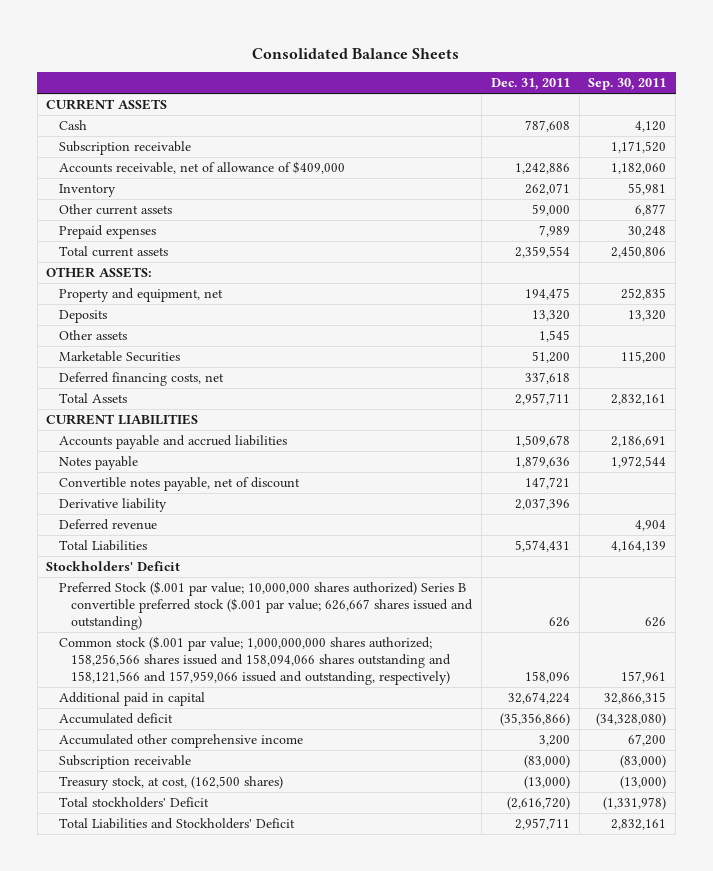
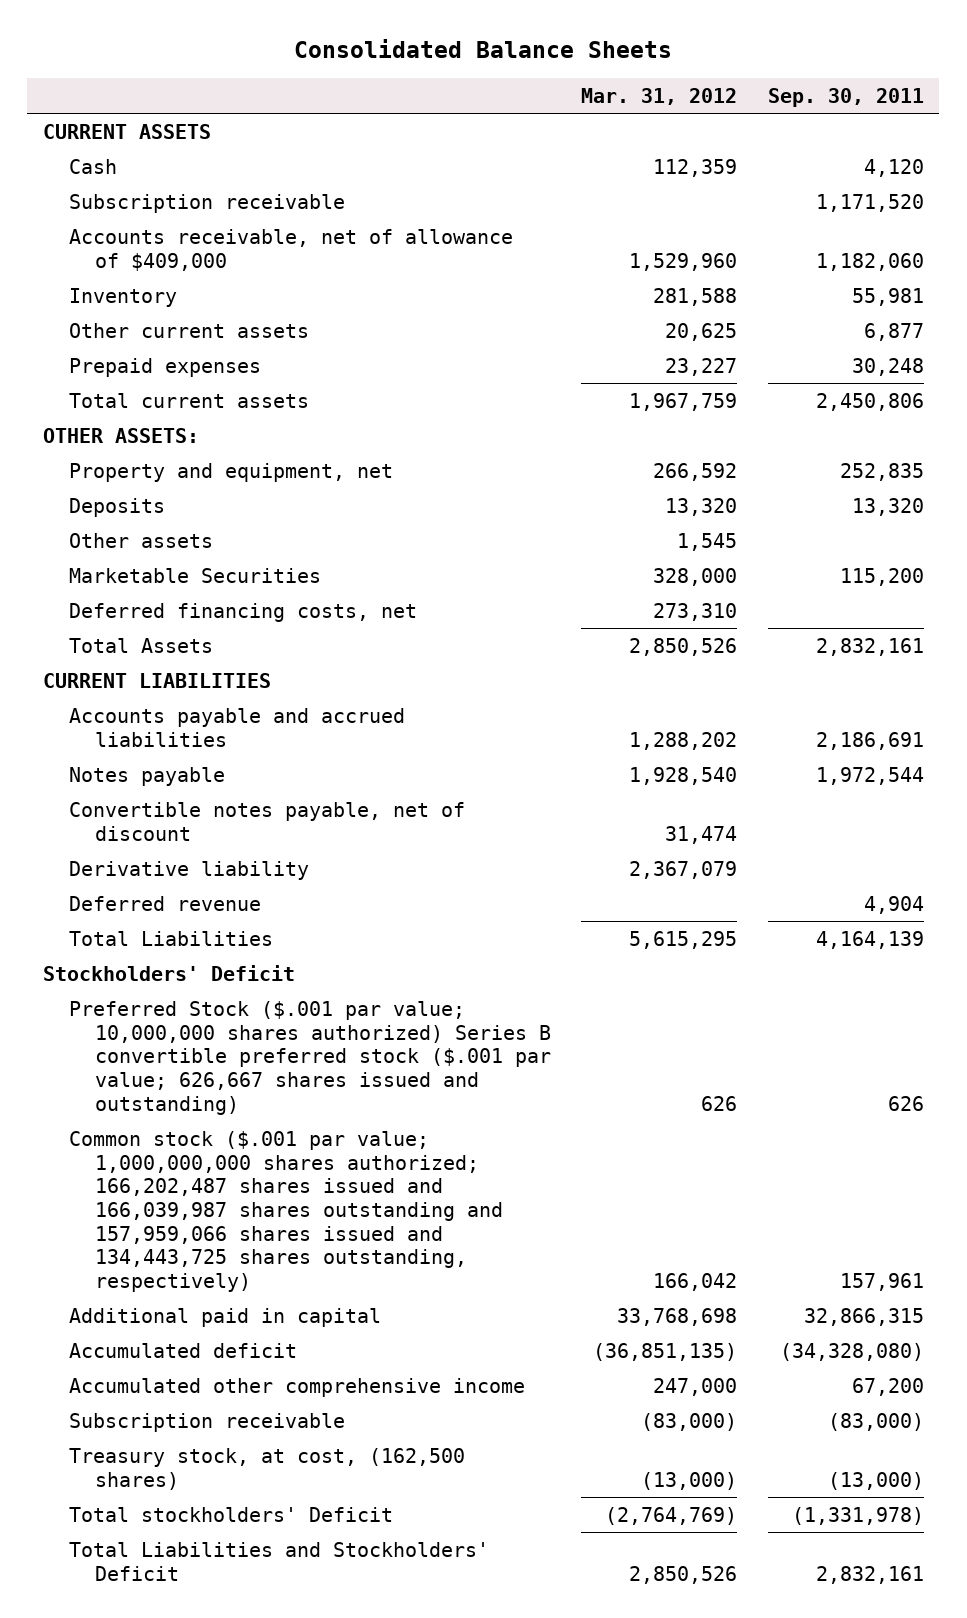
[490,78,570,91] Dec. 31, 2011 -> none
none -> [581,87,738,105] Mar. 31, 2012
[58,635,452,686] Common stock ($.001 par value; 1,000,000,000 shares authorized; 158,256,566 shares issued and 158,094,066 shares outstanding and 158,121,566 and 157,959,066 issued and outstanding, respectively) -> [68,1130,503,1293] Common stock ($.001 par value; 1,000,000,000 shares authorized; 166,202,487 shares issued and 166,039,987 shares outstanding and 157,959,066 shares issued and 134,443,725 shares outstanding, respectively)

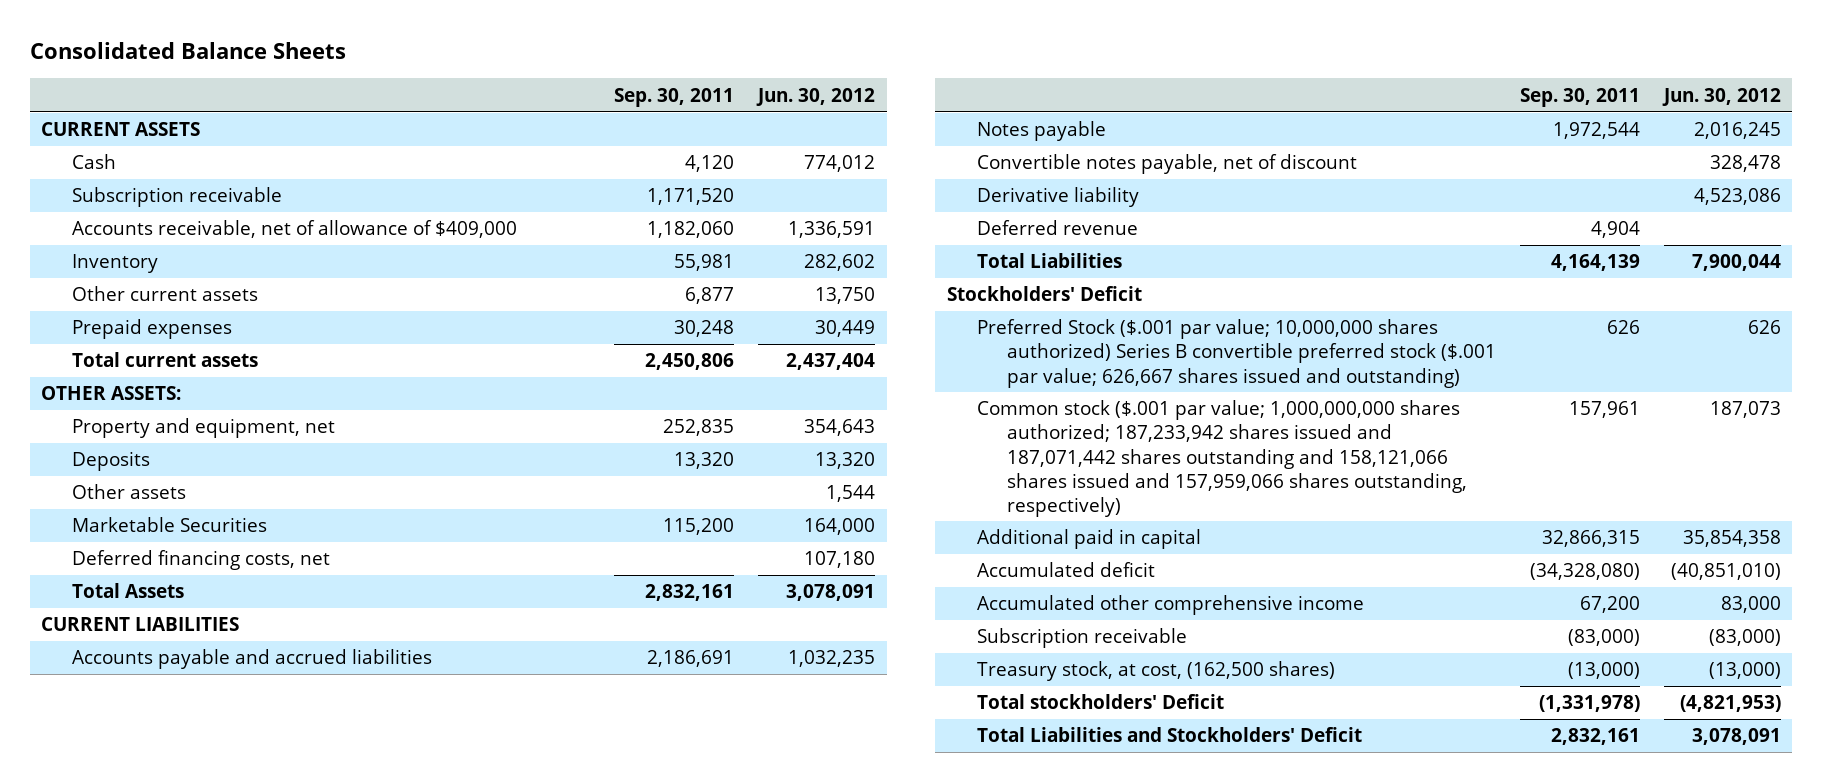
[581,87,738,105] Mar. 31, 2012 -> none
none -> [756,87,876,106] Jun. 30, 2012
[68,1130,503,1293] Common stock ($.001 par value; 1,000,000,000 shares authorized; 166,202,487 shares issued and 166,039,987 shares outstanding and 157,959,066 shares issued and 134,443,725 shares outstanding, respectively) -> [977,400,1468,517] Common stock ($.001 par value; 1,000,000,000 shares authorized; 187,233,942 shares issued and 187,071,442 shares outstanding and 158,121,066 shares issued and 157,959,066 shares outstanding, respectively)

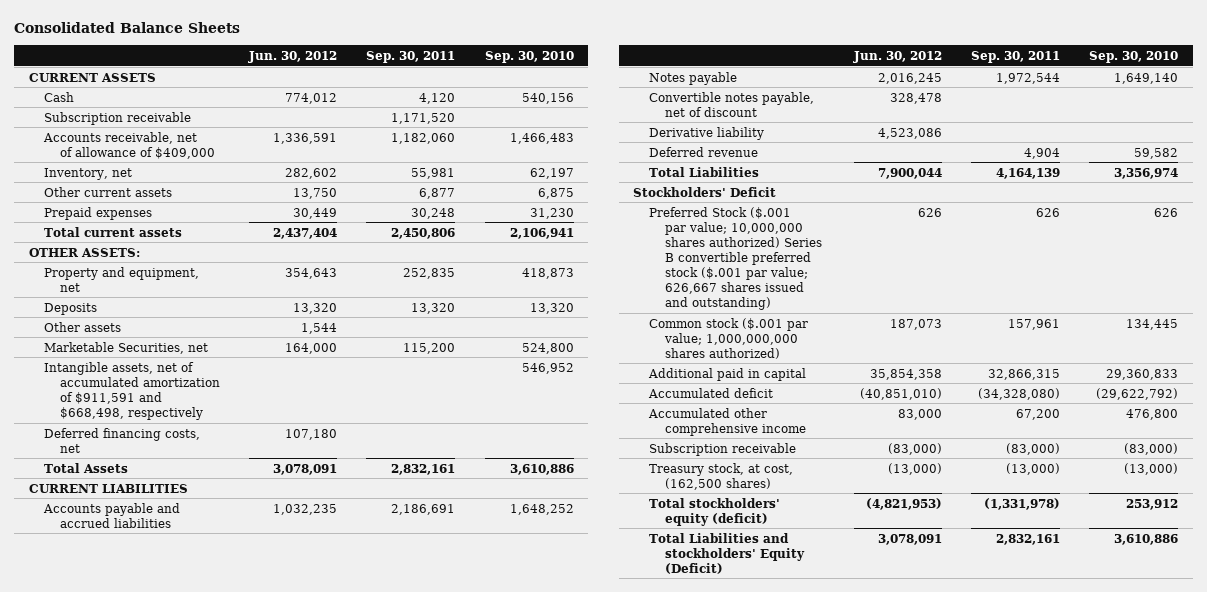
none -> [484,50,574,63] Sep. 30, 2010
[71,254,158,274] Inventory -> [44,167,133,180] Inventory, net
[71,517,267,533] Marketable Securities -> [44,341,209,354] Marketable Securities, net
none -> [44,361,220,420] Intangible assets, net of accumulated amortization of $911,591 and $668,498, respectively
[977,400,1468,517] Common stock ($.001 par value; 1,000,000,000 shares authorized; 187,233,942 shares issued and 187,071,442 shares outstanding and 158,121,066 shares issued and 157,959,066 shares outstanding, respectively) -> [649,317,809,359] Common stock ($.001 par value; 1,000,000,000 shares authorized)
[977,694,1225,710] Total stockholders' Deficit -> [649,497,781,526] Total stockholders' equity (deficit)
[977,727,1363,743] Total Liabilities and Stockholders' Deficit -> [649,532,805,574] Total Liabilities and stockholders' Equity (Deficit)

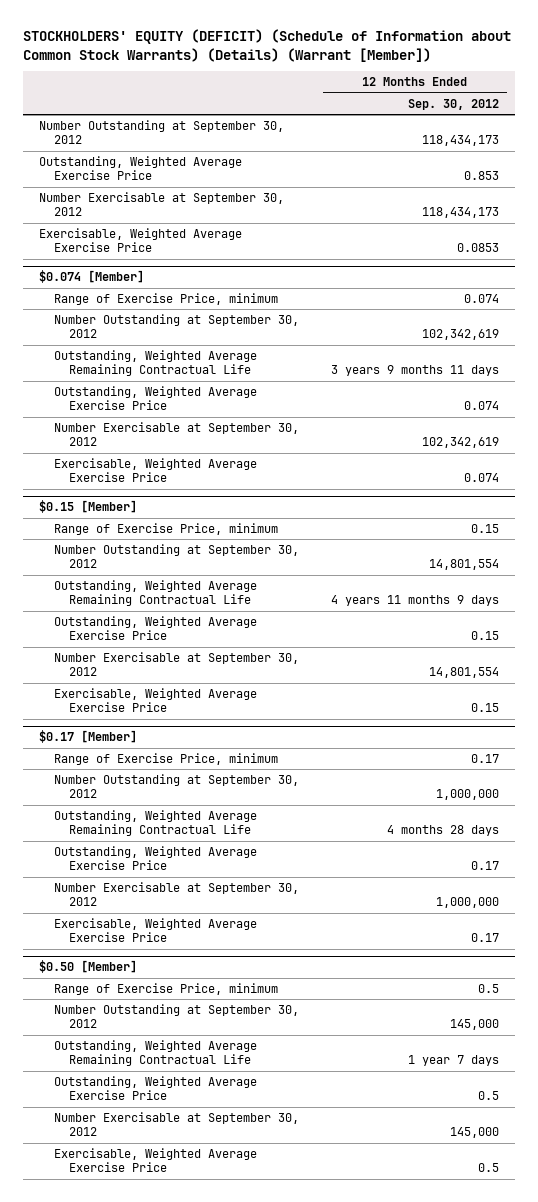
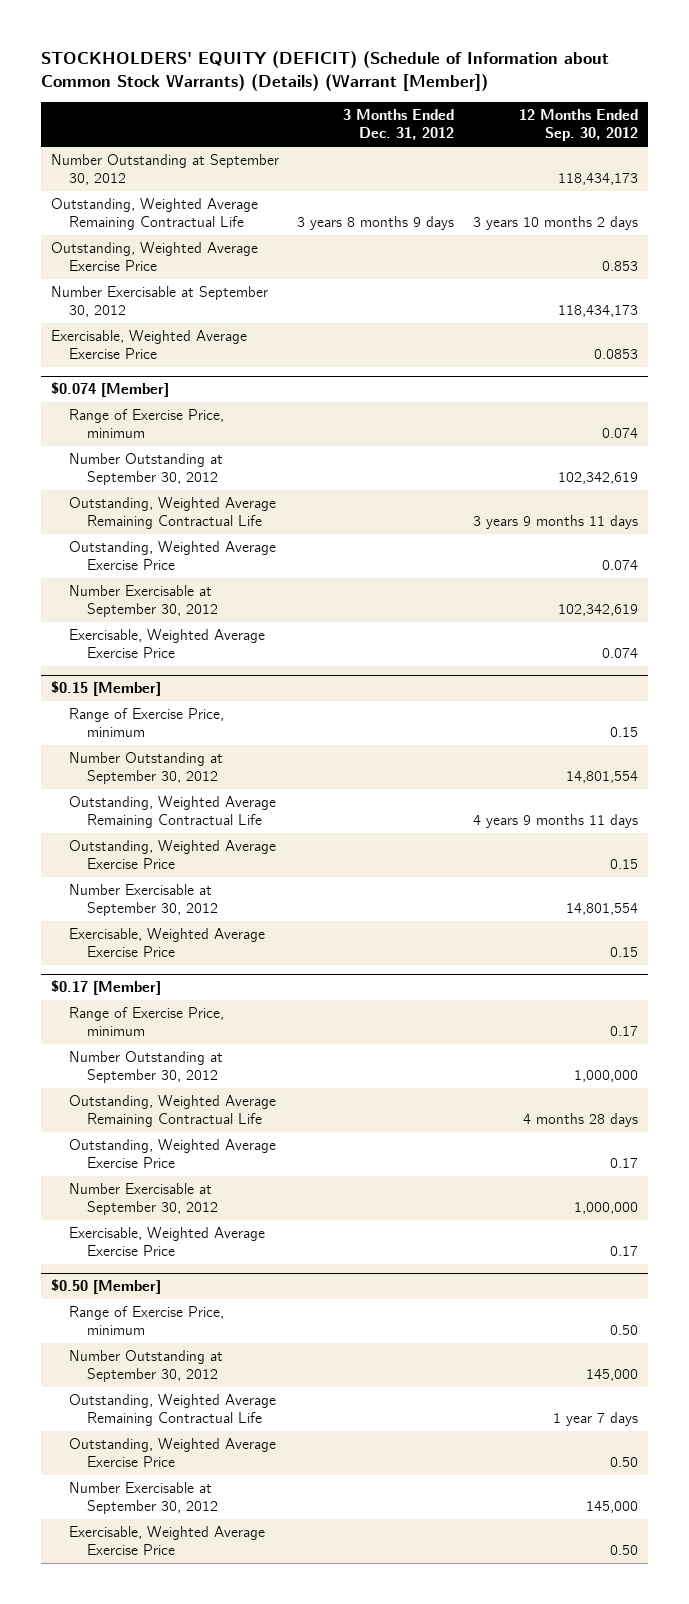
none -> [343,108,455,141] 3 Months Ended Dec. 31, 2012
none -> [50,197,258,231] Outstanding, Weighted Average Remaining Contractual Life
[331,595,500,607] 4 years 11 months 9 days -> [473,814,639,829] 4 years 9 months 11 days
[478,984,500,994] 0.5 -> [610,1325,639,1336] 0.50
[478,1091,500,1101] 0.5 -> [610,1457,639,1468] 0.50
[478,1163,500,1173] 0.5 -> [610,1545,639,1556] 0.50

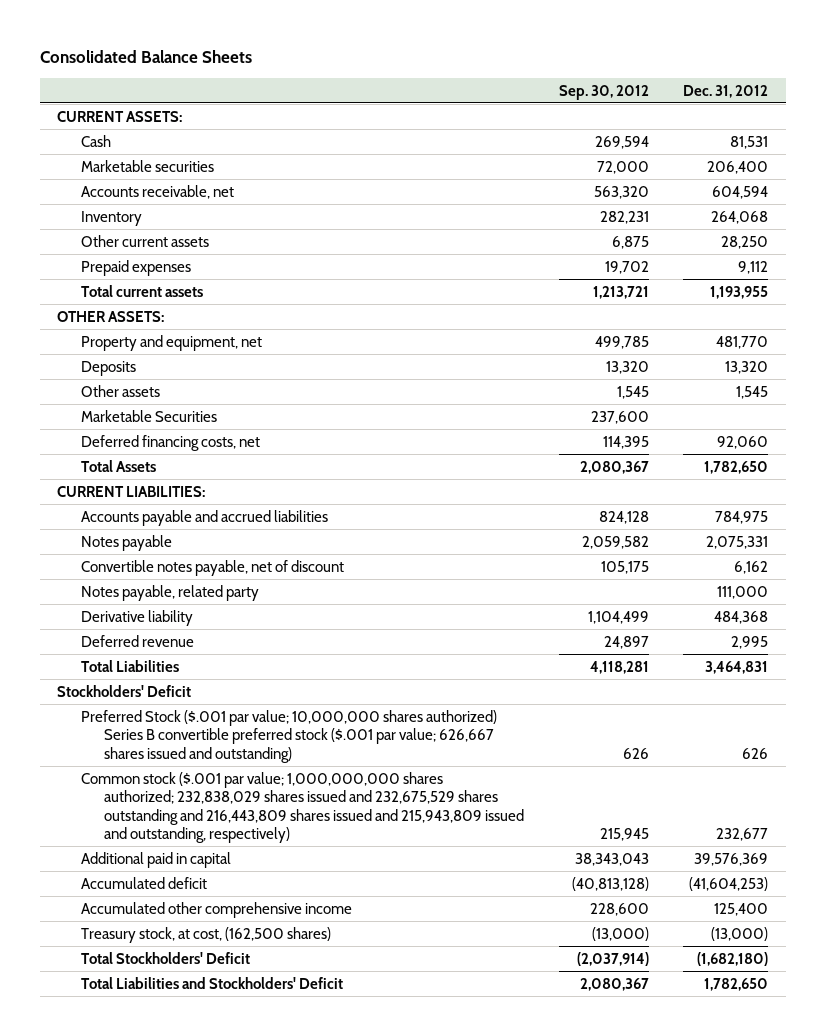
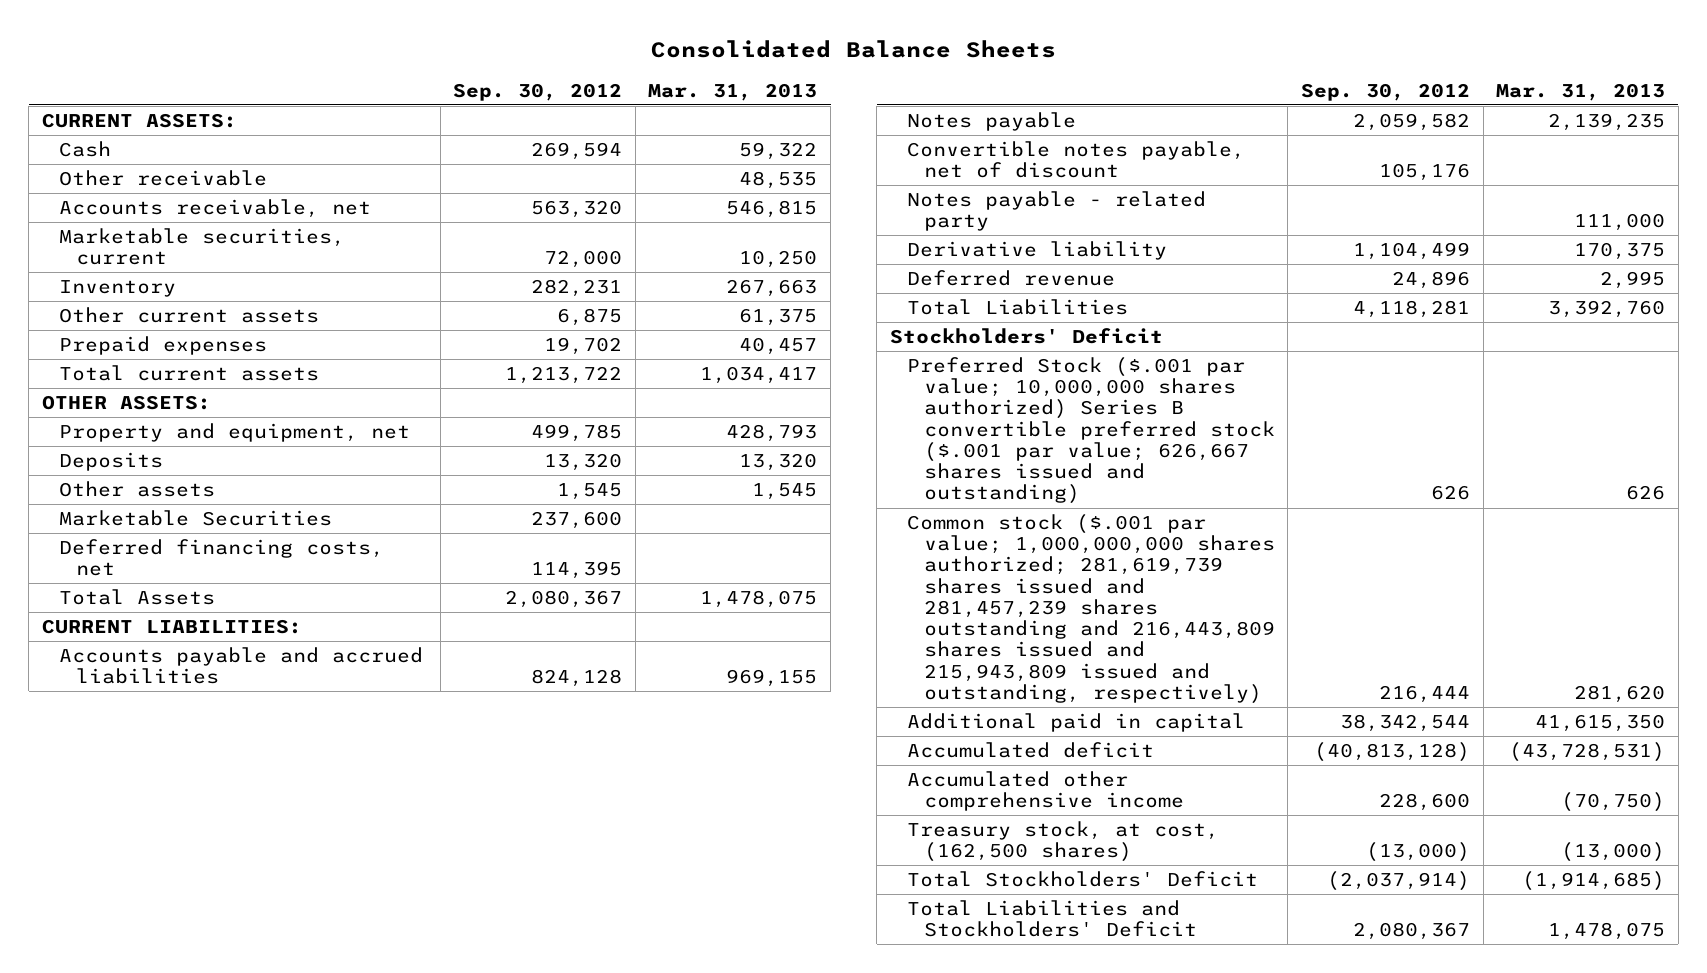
[683,84,769,98] Dec. 31, 2012 -> none
none -> [648,82,818,101] Mar. 31, 2013
[80,159,214,172] Marketable securities -> none
none -> [58,169,267,186] Other receivable
none -> [58,227,345,266] Marketable securities, current
[592,285,649,299] 1,213,721 -> [505,365,623,384] 1,213,722
[600,560,649,574] 105,175 -> [1378,163,1470,182] 105,176
[80,584,259,601] Notes payable, related party -> [906,190,1206,232] Notes payable - related party
[603,635,649,649] 24,897 -> [1391,270,1470,289] 24,896
[80,771,525,844] Common stock ($.001 par value; 1,000,000,000 shares authorized; 232,838,029 shares issued and 232,675,529 shares outstanding and 216,443,809 shares issued and 215,943,809 issued and outstanding, respectively) -> [906,513,1275,705] Common stock ($.001 par value; 1,000,000,000 shares authorized; 281,619,739 shares issued and 281,457,239 shares outstanding and 216,443,809 shares issued and 215,943,809 issued and outstanding, respectively)
[599,828,649,842] 215,945 -> [1378,685,1470,704] 216,444
[574,852,649,866] 38,343,043 -> [1339,713,1470,732] 38,342,544

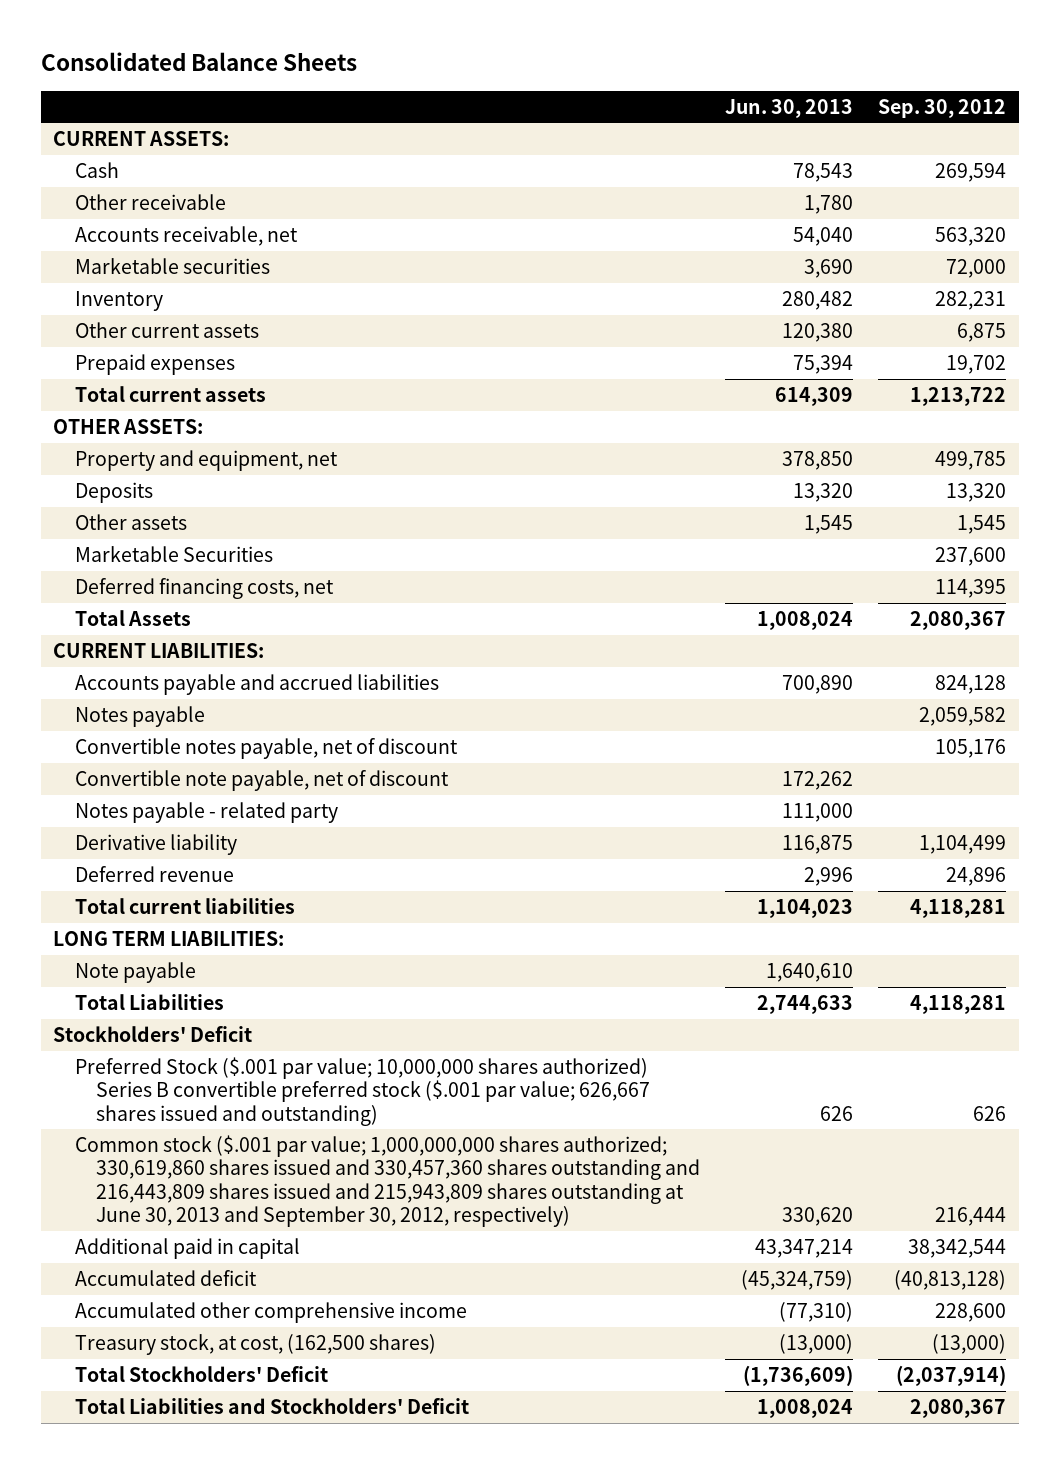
[648,82,818,101] Mar. 31, 2013 -> none
none -> [725,98,854,118] Jun. 30, 2013
[58,227,345,266] Marketable securities, current -> [74,257,270,274] Marketable securities
none -> [74,769,449,791] Convertible note payable, net of discount
none -> [74,897,295,914] Total current liabilities
none -> [53,930,285,946] LONG TERM LIABILITIES:
none -> [74,961,196,983] Note payable
[906,513,1275,705] Common stock ($.001 par value; 1,000,000,000 shares authorized; 281,619,739 shares issued and 281,457,239 shares outstanding and 216,443,809 shares issued and 215,943,809 issued and outstanding, respectively) -> [74,1134,701,1228] Common stock ($.001 par value; 1,000,000,000 shares authorized; 330,619,860 shares issued and 330,457,360 shares outstanding and 216,443,809 shares issued and 215,943,809 shares outstanding at June 30, 2013 and September 30, 2012, respectively)

